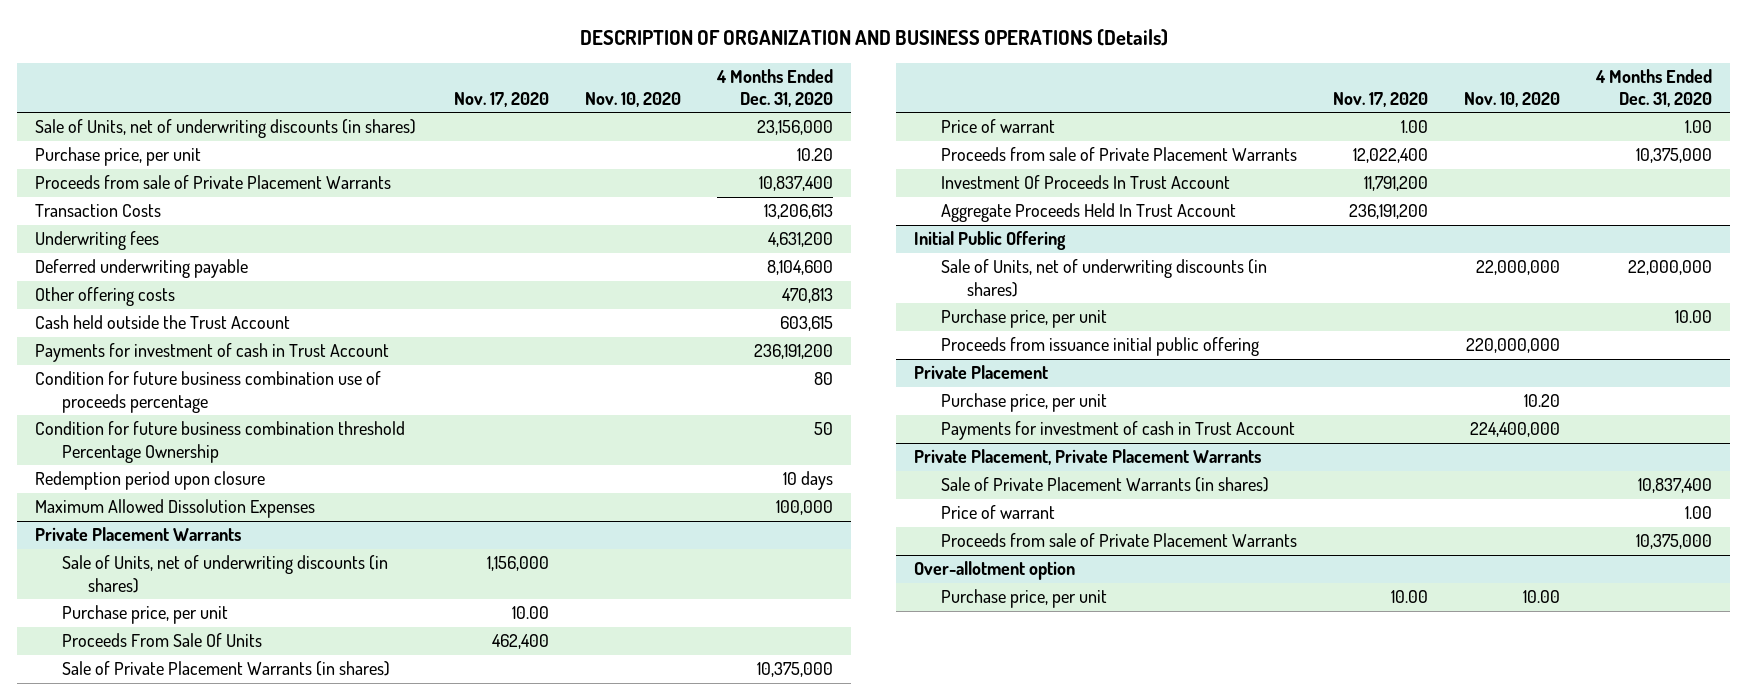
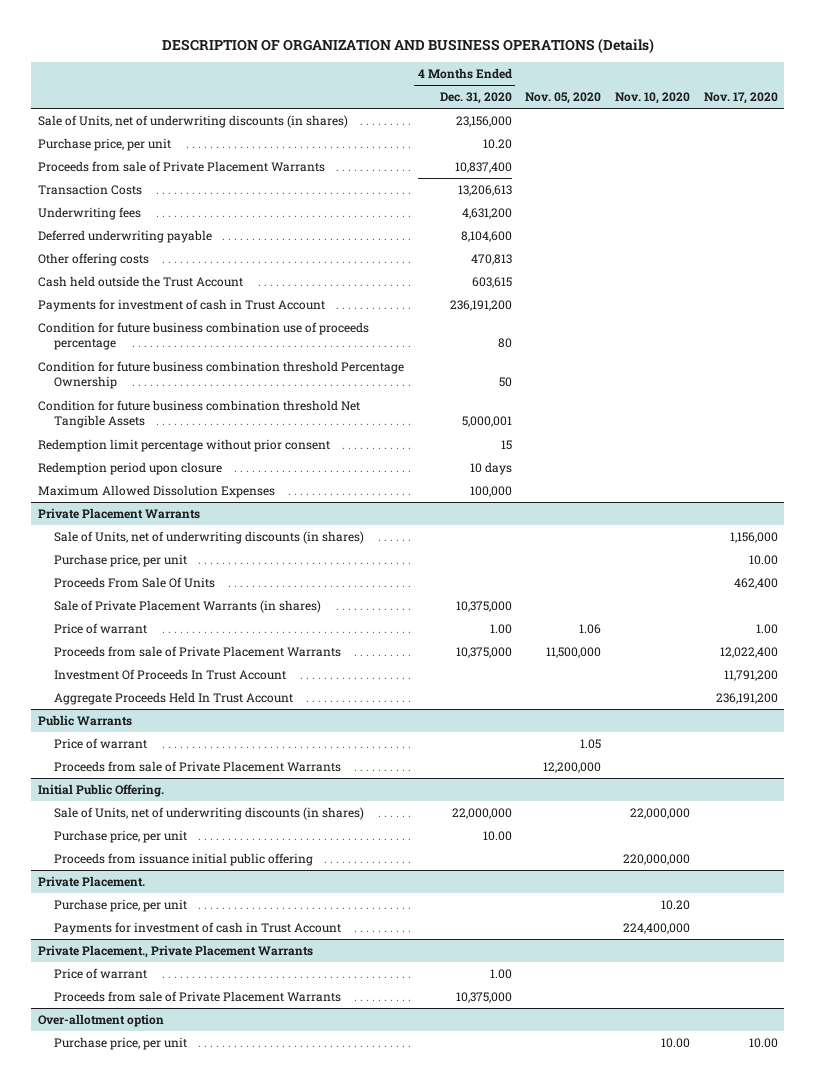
none -> [525,92,602,105] Nov. 05, 2020
none -> [37,400,360,429] Condition for future business combination threshold Net Tangible Assets
none -> [37,439,330,453] Redemption limit percentage without prior consent
none -> [37,715,132,727] Public Warrants
none -> [54,738,148,750] Price of warrant
none -> [54,761,342,773] Proceeds from sale of Private Placement Warrants
[914,231,1067,251] Initial Public Offering -> [37,784,164,798] Initial Public Offering.
[914,365,1049,380] Private Placement -> [37,876,145,888] Private Placement.
[940,477,1269,493] Sale of Private Placement Warrants (in shares) -> none
[914,449,1262,466] Private Placement, Private Placement Warrants -> [37,945,313,959] Private Placement., Private Placement Warrants

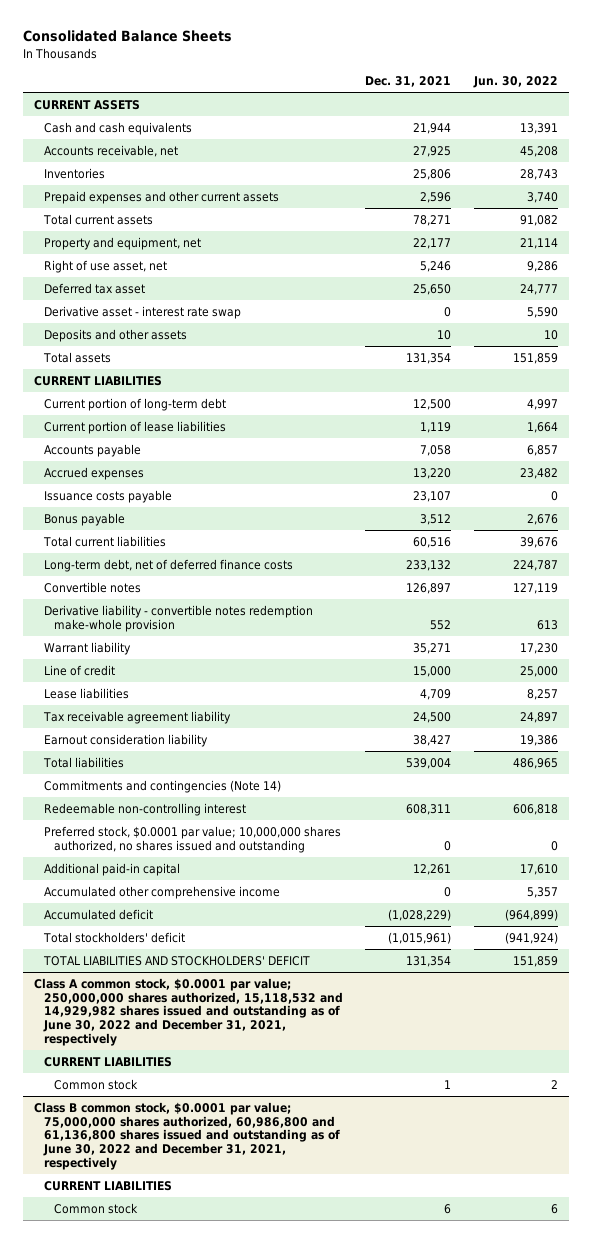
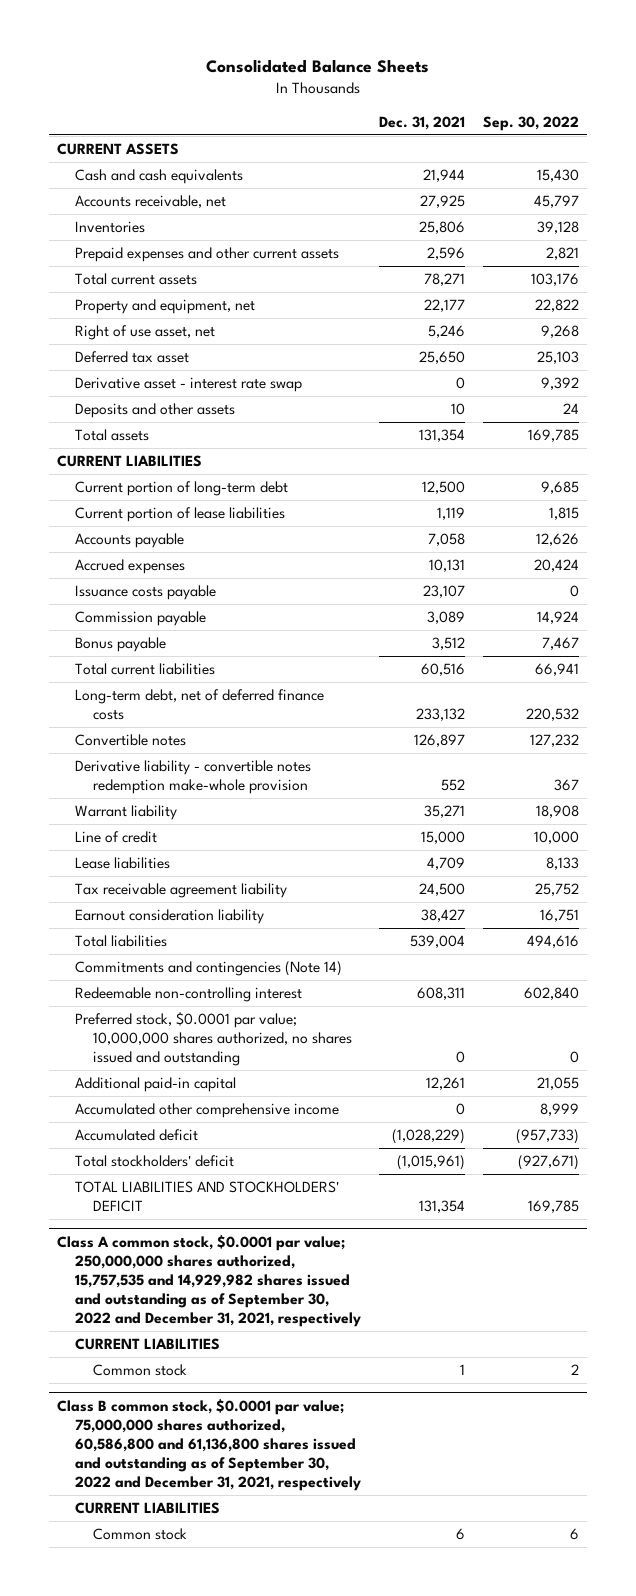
[472,76,558,89] Jun. 30, 2022 -> none
none -> [482,115,579,131] Sep. 30, 2022
[413,467,452,479] 13,220 -> [428,559,465,573] 10,131
none -> [75,611,207,627] Commission payable
[34,977,344,1047] Class A common stock, $0.0001 par value; 250,000,000 shares authorized, 15,118,532 and 14,929,982 shares issued and outstanding as of June 30, 2022 and December 31, 2021, respectively -> [57,1234,362,1327] Class A common stock, $0.0001 par value; 250,000,000 shares authorized, 15,757,535 and 14,929,982 shares issued and outstanding as of September 30, 2022 and December 31, 2021, respectively
[34,1101,341,1171] Class B common stock, $0.0001 par value; 75,000,000 shares authorized, 60,986,800 and 61,136,800 shares issued and outstanding as of June 30, 2022 and December 31, 2021, respectively -> [57,1398,362,1491] Class B common stock, $0.0001 par value; 75,000,000 shares authorized, 60,586,800 and 61,136,800 shares issued and outstanding as of September 30, 2022 and December 31, 2021, respectively

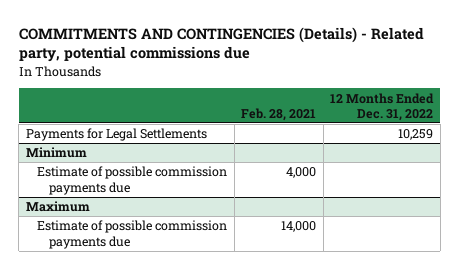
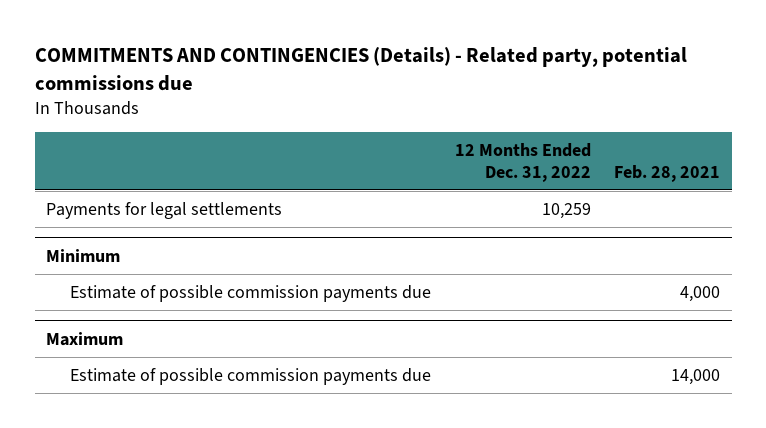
[25,128,207,142] Payments for Legal Settlements -> [46,201,283,219] Payments for legal settlements

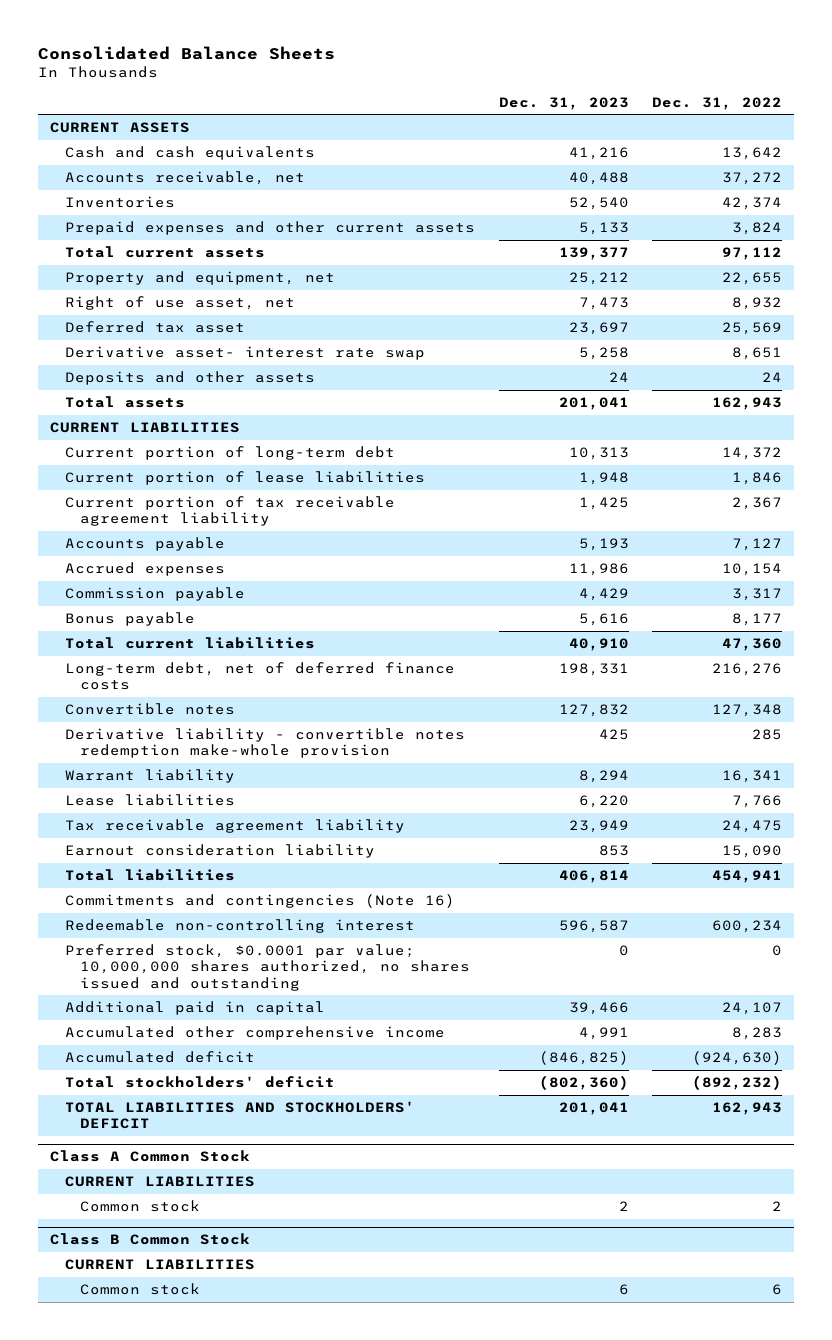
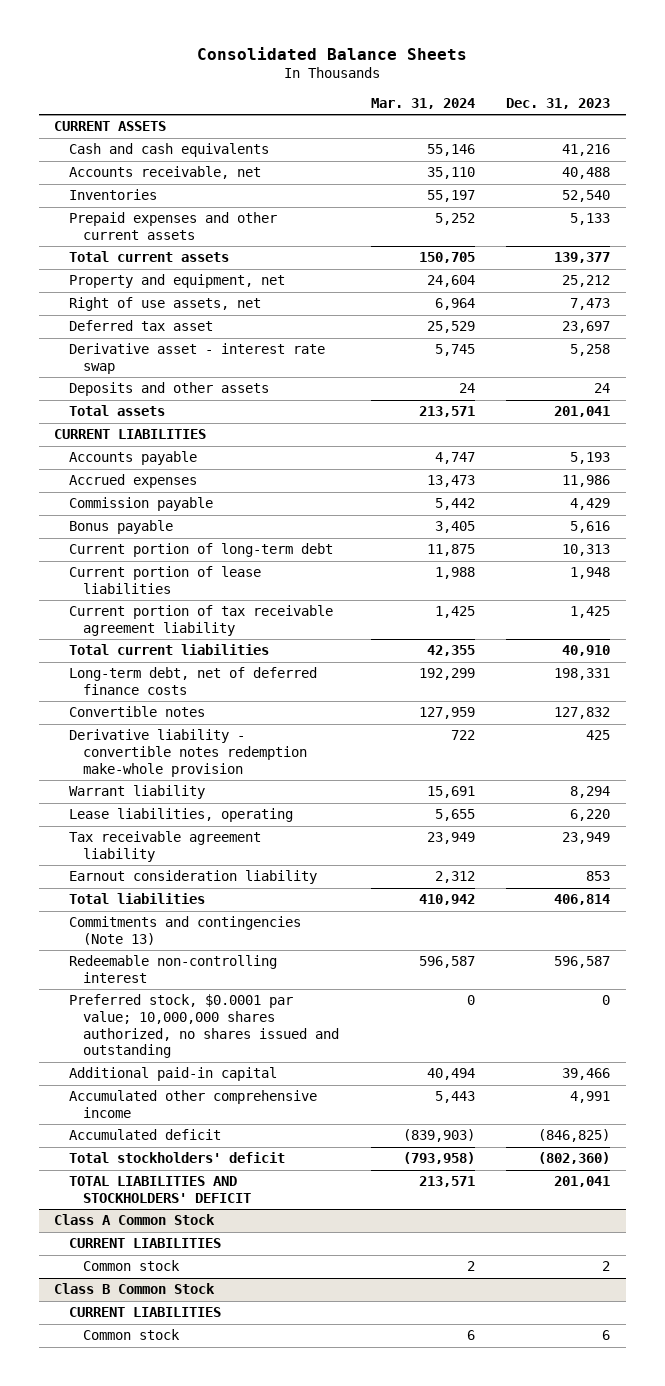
[652,96,783,110] Dec. 31, 2022 -> none
none -> [370,97,475,109] Mar. 31, 2024
[64,295,295,310] Right of use asset, net -> [68,297,261,312] Right of use assets, net
[64,345,425,360] Derivative asset- interest rate swap -> [68,343,325,374] Derivative asset - interest rate swap
[64,445,395,460] Current portion of long-term debt -> [68,543,333,558] Current portion of long-term debt
[64,470,425,485] Current portion of lease liabilities -> [68,566,261,594] Current portion of lease liabilities
[64,495,395,527] Current portion of tax receivable agreement liability -> [68,605,333,636] Current portion of tax receivable agreement liability
[64,793,235,806] Lease liabilities -> [68,808,293,823] Lease liabilities, operating
[64,893,455,908] Commitments and contingencies (Note 16) -> [68,916,301,945] Commitments and contingencies (Note 13)
[64,1000,325,1015] Additional paid in capital -> [68,1067,277,1082] Additional paid-in capital

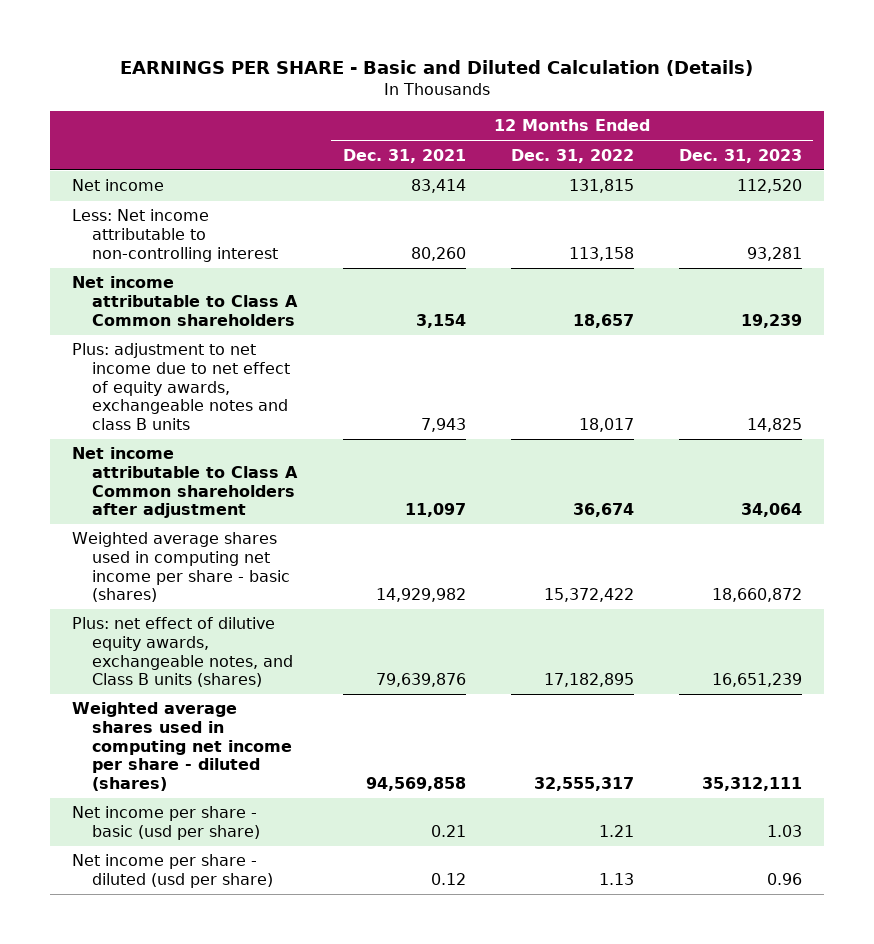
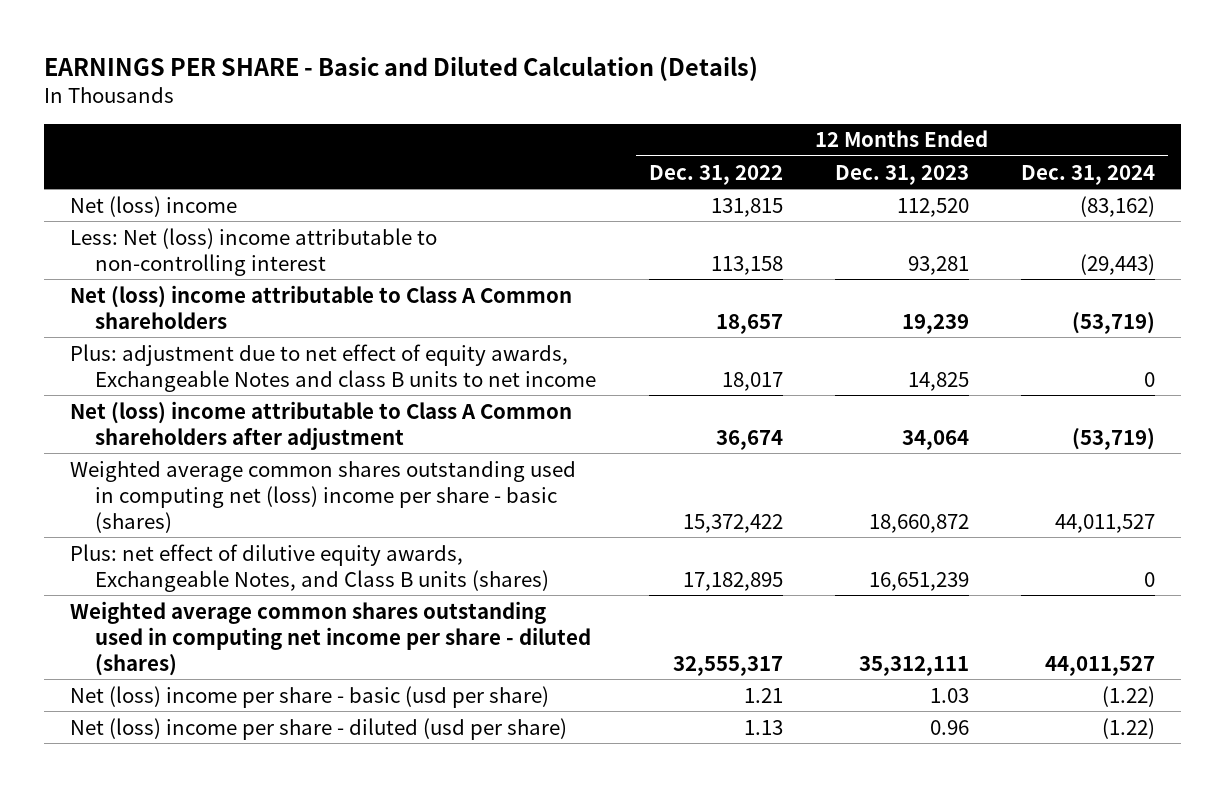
[342,148,466,163] Dec. 31, 2021 -> none
none -> [1020,164,1155,185] Dec. 31, 2024
[72,179,165,192] Net income -> [70,195,238,217] Net (loss) income
[72,209,279,262] Less: Net income attributable to non-controlling interest -> [70,227,438,276] Less: Net (loss) income attributable to non-controlling interest
[72,276,299,326] Net income attributable to Class A Common shareholders -> [70,284,573,329] Net (loss) income attributable to Class A Common shareholders
[72,343,291,430] Plus: adjustment to net income due to net effect of equity awards, exchangeable notes and class B units -> [70,343,597,392] Plus: adjustment due to net effect of equity awards, Exchangeable Notes and class B units to net income
[72,447,299,519] Net income attributable to Class A Common shareholders after adjustment -> [70,400,573,450] Net (loss) income attributable to Class A Common shareholders after adjustment
[72,532,291,603] Weighted average shares used in computing net income per share - basic (shares) -> [70,460,577,533] Weighted average common shares outstanding used in computing net (loss) income per share - basic (shares)
[72,617,294,688] Plus: net effect of dilutive equity awards, exchangeable notes, and Class B units (shares) -> [70,543,550,592] Plus: net effect of dilutive equity awards, Exchangeable Notes, and Class B units (shares)
[72,702,293,791] Weighted average shares used in computing net income per share - diluted (shares) -> [70,600,592,676] Weighted average common shares outstanding used in computing net income per share - diluted (shares)
[72,806,261,841] Net income per share - basic (usd per share) -> [70,685,550,708] Net (loss) income per share - basic (usd per share)
[72,854,274,889] Net income per share - diluted (usd per share) -> [70,717,568,740] Net (loss) income per share - diluted (usd per share)

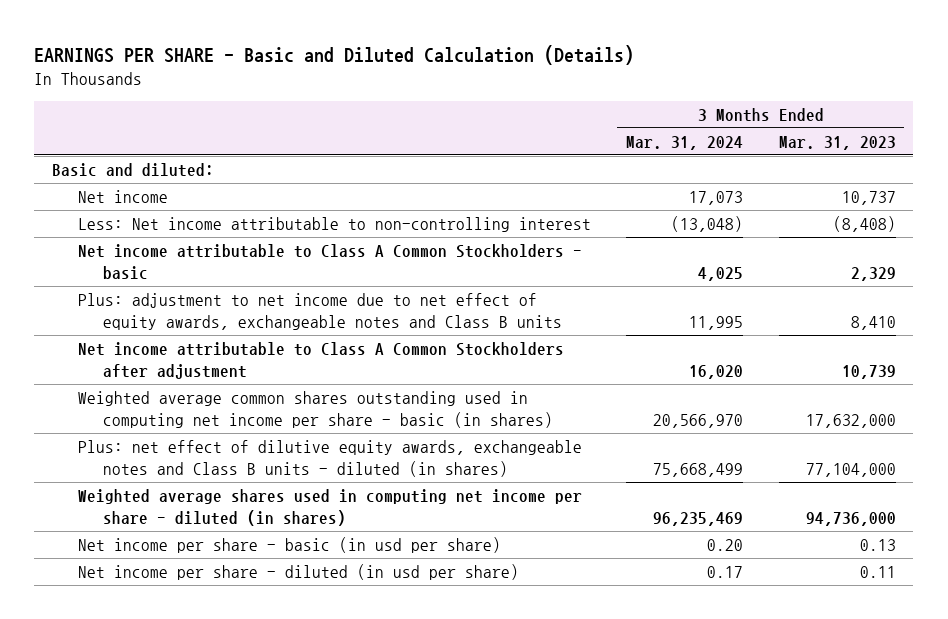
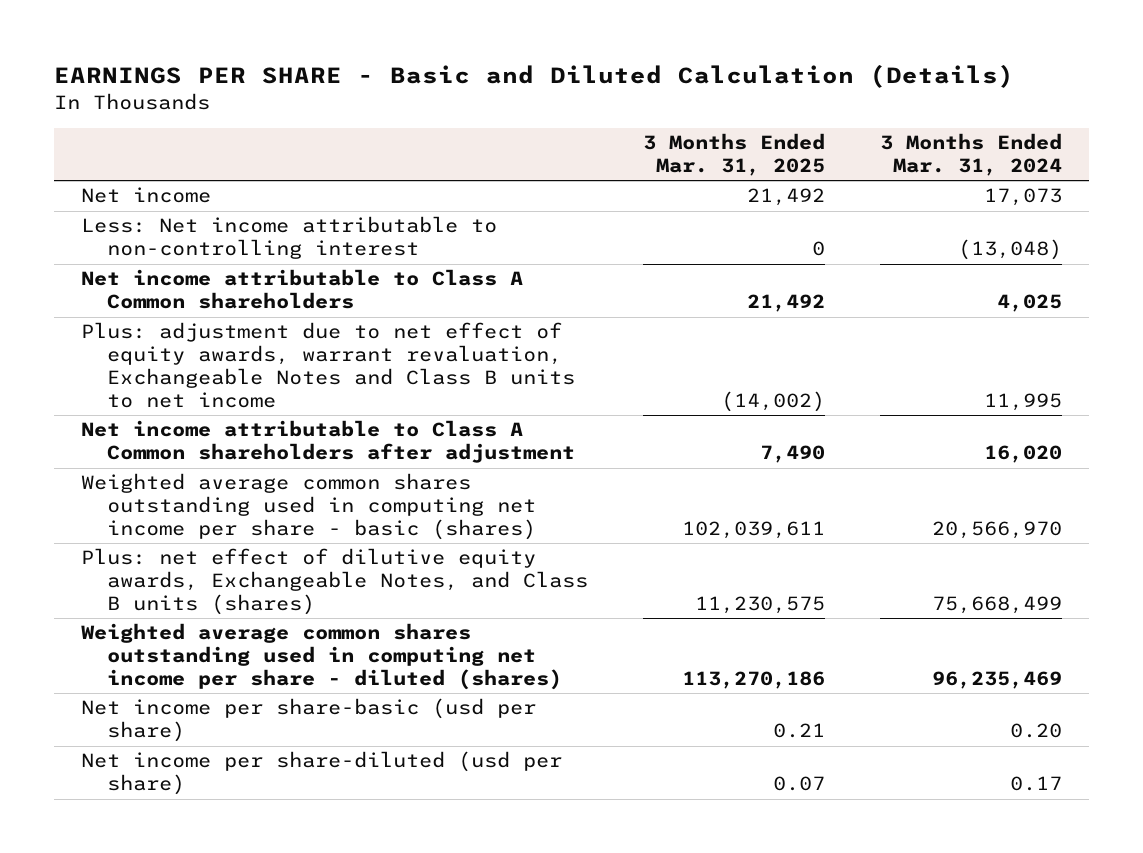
[778,135,896,150] Mar. 31, 2023 -> none
none -> [642,133,825,176] 3 Months Ended Mar. 31, 2025
[52,162,215,177] Basic and diluted: -> none
[77,243,582,280] Net income attributable to Class A Common Stockholders - basic -> [80,269,523,310] Net income attributable to Class A Common shareholders
[77,292,562,330] Plus: adjustment to net income due to net effect of equity awards, exchangeable notes and Class B units -> [80,322,576,409] Plus: adjustment due to net effect of equity awards, warrant revaluation, Exchangeable Notes and Class B units to net income
[77,341,564,379] Net income attributable to Class A Common Stockholders after adjustment -> [80,420,576,464] Net income attributable to Class A Common shareholders after adjustment
[77,390,553,428] Weighted average common shares outstanding used in computing net income per share - basic (in shares) -> [80,473,537,541] Weighted average common shares outstanding used in computing net income per share - basic (shares)
[77,439,582,477] Plus: net effect of dilutive equity awards, exchangeable notes and Class B units - diluted (in shares) -> [80,548,589,616] Plus: net effect of dilutive equity awards, Exchangeable Notes, and Class B units (shares)
[77,488,582,526] Weighted average shares used in computing net income per share - diluted (in shares) -> [80,623,563,691] Weighted average common shares outstanding used in computing net income per share - diluted (shares)
[77,536,501,553] Net income per share - basic (in usd per share) -> [80,698,536,743] Net income per share-basic (usd per share)
[77,563,519,580] Net income per share - diluted (in usd per share) -> [80,751,562,796] Net income per share-diluted (usd per share)

